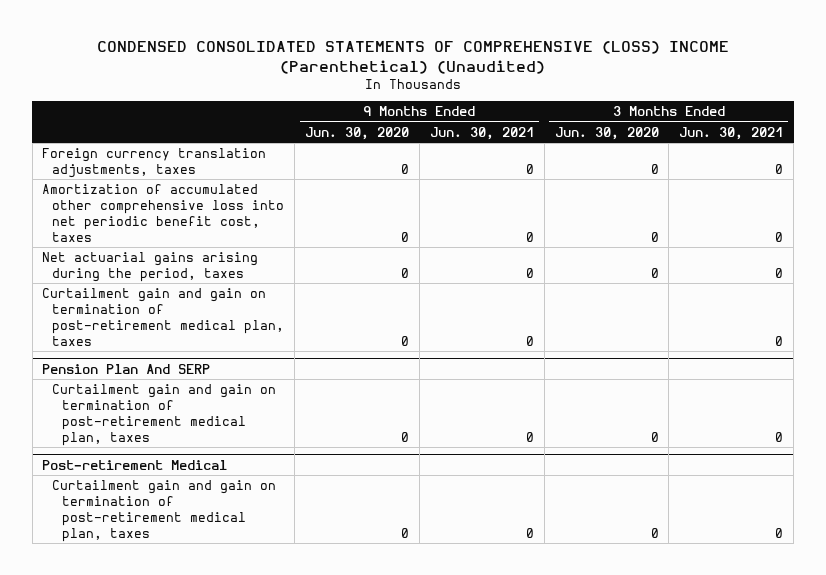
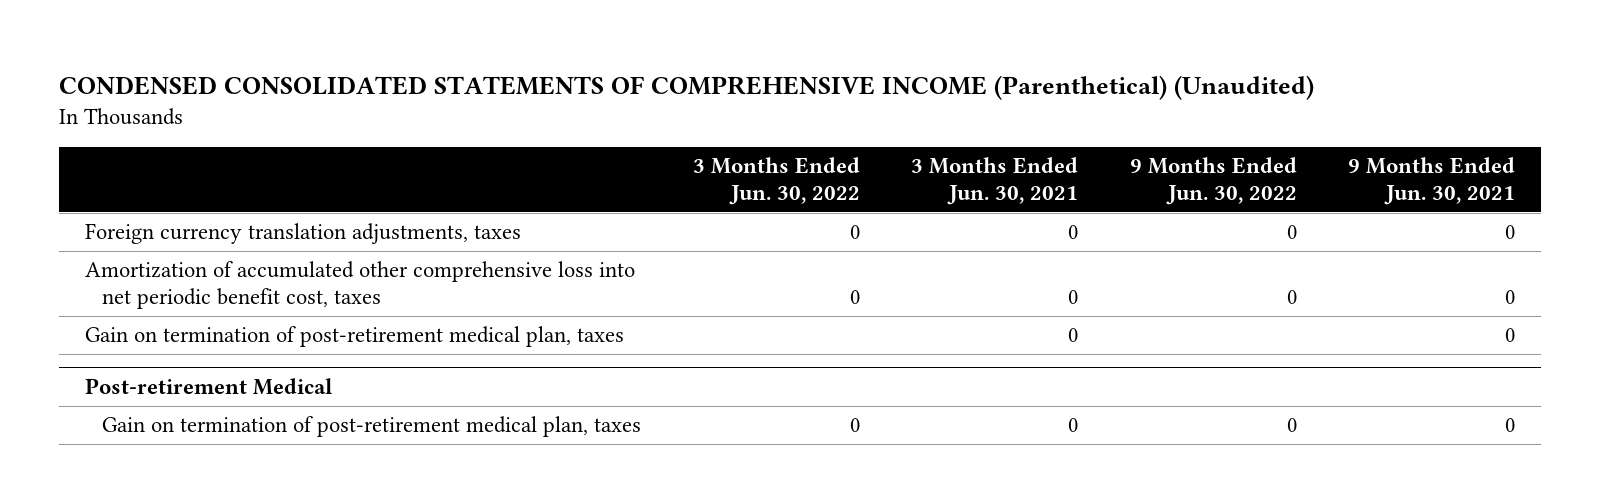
[96,40,729,74] CONDENSED CONSOLIDATED STATEMENTS OF COMPREHENSIVE (LOSS) INCOME (Parenthetical) (Unaudited) -> [58,74,1314,100] CONDENSED CONSOLIDATED STATEMENTS OF COMPREHENSIVE INCOME (Parenthetical) (Unaudited)
[305,126,410,140] Jun. 30, 2020 -> none
[554,126,659,140] Jun. 30, 2020 -> none
none -> [692,156,860,205] 3 Months Ended Jun. 30, 2022
none -> [1129,156,1297,205] 9 Months Ended Jun. 30, 2022
[42,251,259,282] Net actuarial gains arising during the period, taxes -> none
[42,363,211,374] Pension Plan And SERP -> none
[52,383,277,446] Curtailment gain and gain on termination of post-retirement medical plan, taxes -> none
[42,287,285,346] Curtailment gain and gain on termination of post-retirement medical plan, taxes -> [84,326,624,348] Gain on termination of post-retirement medical plan, taxes
[52,479,277,542] Curtailment gain and gain on termination of post-retirement medical plan, taxes -> [102,416,642,438] Gain on termination of post-retirement medical plan, taxes

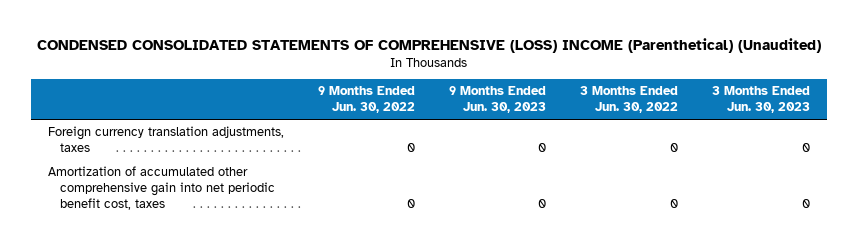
[58,74,1314,100] CONDENSED CONSOLIDATED STATEMENTS OF COMPREHENSIVE INCOME (Parenthetical) (Unaudited) -> [36,37,821,53] CONDENSED CONSOLIDATED STATEMENTS OF COMPREHENSIVE (LOSS) INCOME (Parenthetical) (Unaudited)
[911,156,1079,205] 3 Months Ended Jun. 30, 2021 -> none
[1347,156,1515,205] 9 Months Ended Jun. 30, 2021 -> none
none -> [448,86,546,114] 9 Months Ended Jun. 30, 2023
none -> [711,86,810,114] 3 Months Ended Jun. 30, 2023
[84,326,624,348] Gain on termination of post-retirement medical plan, taxes -> none
[84,377,333,395] Post-retirement Medical -> none
[102,416,642,438] Gain on termination of post-retirement medical plan, taxes -> none
[84,261,635,310] Amortization of accumulated other comprehensive loss into net periodic benefit cost, taxes -> [47,166,275,211] Amortization of accumulated other comprehensive gain into net periodic benefit cost, taxes

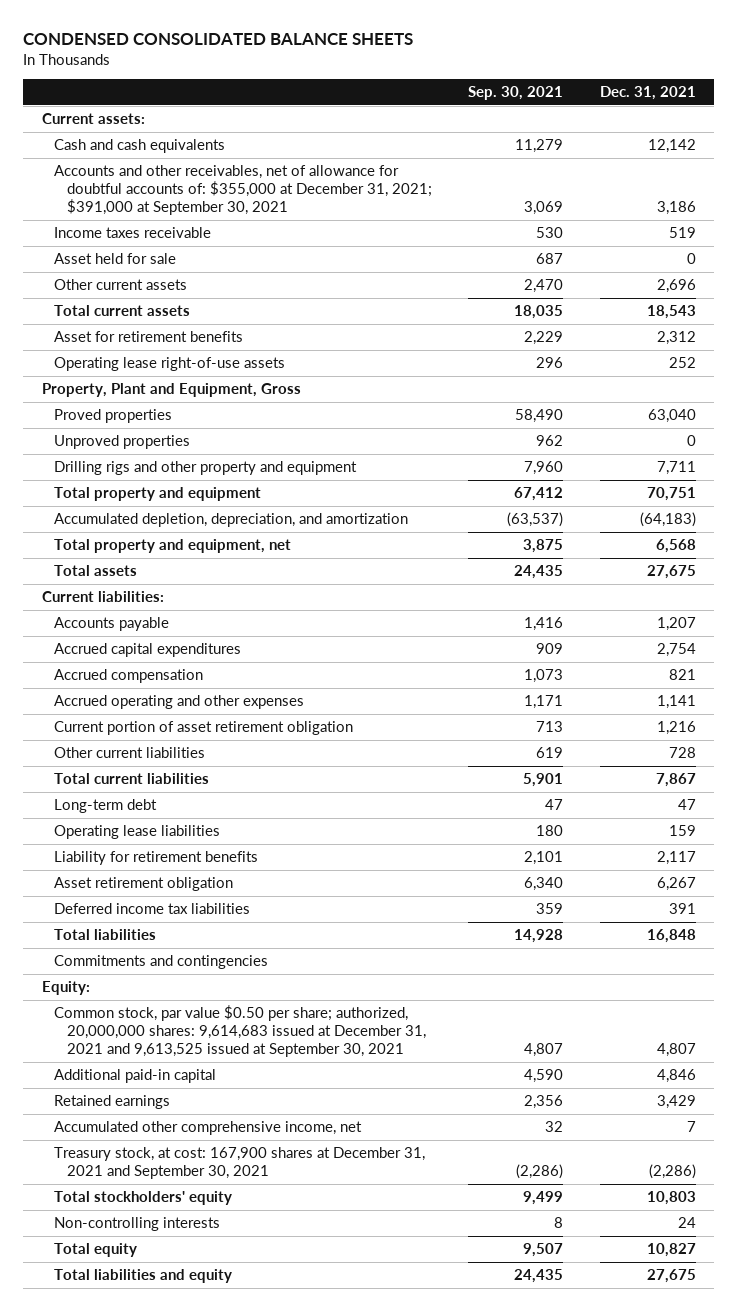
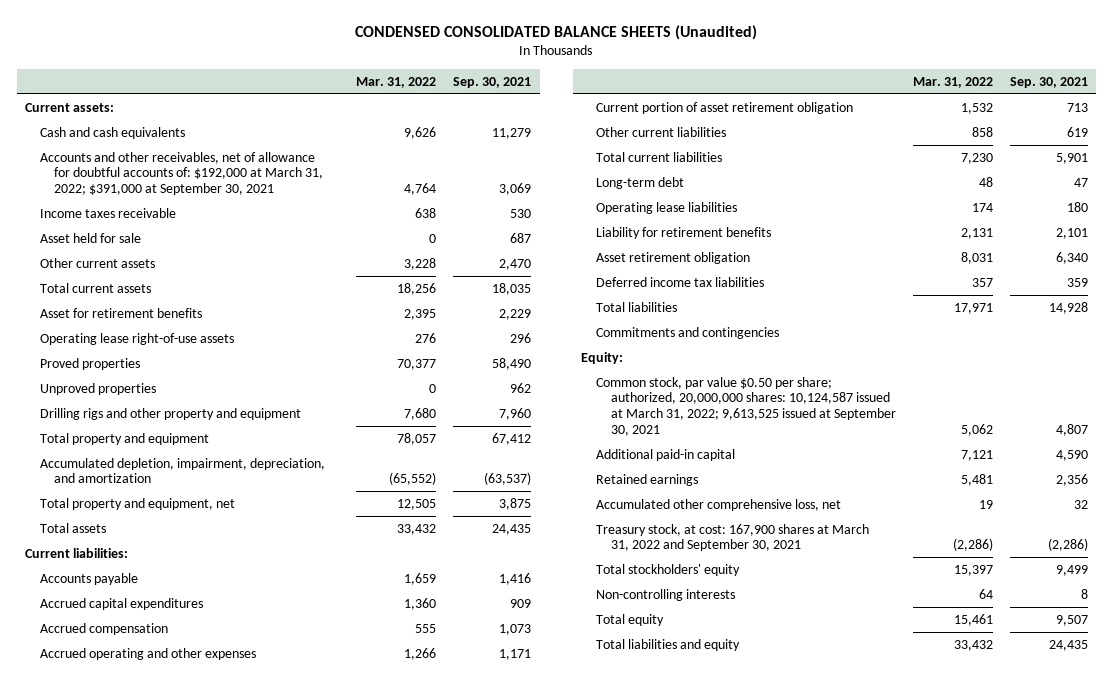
[23,33,414,46] CONDENSED CONSOLIDATED BALANCE SHEETS -> [355,25,758,41] CONDENSED CONSOLIDATED BALANCE SHEETS (Unaudited)
[599,86,696,101] Dec. 31, 2021 -> none
none -> [356,76,437,88] Mar. 31, 2022
[54,165,432,215] Accounts and other receivables, net of allowance for doubtful accounts of: $355,000 at December 31, 2021; $391,000 at September 30, 2021 -> [39,151,324,196] Accounts and other receivables, net of allowance for doubtful accounts of: $192,000 at March 31, 2022; $391,000 at September 30, 2021
[41,383,301,398] Property, Plant and Equipment, Gross -> none
[54,513,409,528] Accumulated depletion, depreciation, and amortization -> [39,457,325,484] Accumulated depletion, impairment, depreciation, and amortization
[54,1005,426,1057] Common stock, par value $0.50 per share; authorized, 20,000,000 shares: 9,614,683 issued at December 31, 2021 and 9,613,525 issued at September 30, 2021 -> [596,376,897,436] Common stock, par value $0.50 per share; authorized, 20,000,000 shares: 10,124,587 issued at March 31, 2022; 9,613,525 issued at September 30, 2021
[54,1121,363,1136] Accumulated other comprehensive income, net -> [596,498,842,511] Accumulated other comprehensive loss, net
[54,1147,426,1179] Treasury stock, at cost: 167,900 shares at December 31, 2021 and September 30, 2021 -> [596,523,870,552] Treasury stock, at cost: 167,900 shares at March 31, 2022 and September 30, 2021

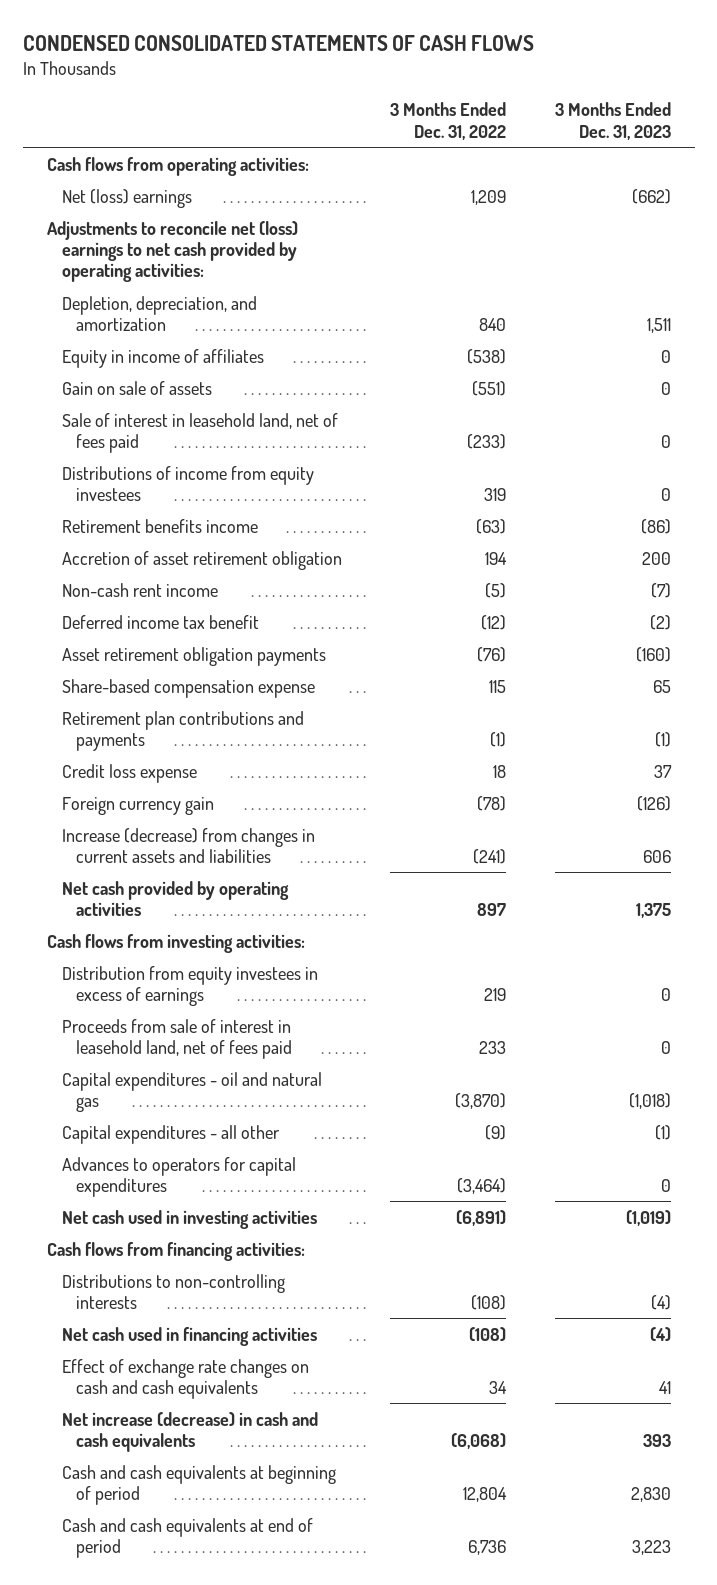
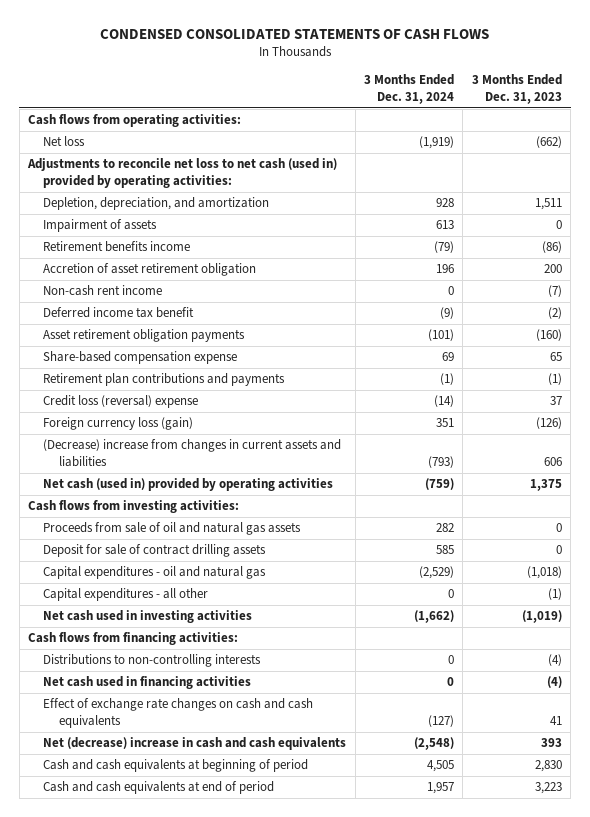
[390,102,507,140] 3 Months Ended Dec. 31, 2022 -> none
none -> [363,74,454,105] 3 Months Ended Dec. 31, 2024
[61,188,192,208] Net (loss) earnings -> [43,136,86,147] Net loss
[46,220,298,283] Adjustments to reconcile net (loss) earnings to net cash provided by operating activities: -> [26,158,337,188] Adjustments to reconcile net loss to net cash (used in) provided by operating activities:
[61,348,264,368] Equity in income of affiliates -> none
[61,380,212,395] Gain on sale of assets -> none
[61,412,338,453] Sale of interest in leasehold land, net of fees paid -> none
[61,465,314,501] Distributions of income from equity investees -> none
none -> [43,219,158,233] Impairment of assets
[61,763,197,783] Credit loss expense -> [43,395,199,409] Credit loss (reversal) expense
[61,796,214,815] Foreign currency gain -> [43,417,194,431] Foreign currency loss (gain)
[61,827,315,863] Increase (decrease) from changes in current assets and liabilities -> [43,439,342,467] (Decrease) increase from changes in current assets and liabilities
[61,880,289,916] Net cash provided by operating activities -> [43,478,334,492] Net cash (used in) provided by operating activities
[61,965,318,1006] Distribution from equity investees in excess of earnings -> none
[61,1018,293,1059] Proceeds from sale of interest in leasehold land, net of fees paid -> none
none -> [43,522,302,536] Proceeds from sale of oil and natural gas assets
none -> [43,544,267,558] Deposit for sale of contract drilling assets
[61,1156,296,1197] Advances to operators for capital expenditures -> none
[61,1411,318,1452] Net increase (decrease) in cash and cash equivalents -> [43,737,347,751] Net (decrease) increase in cash and cash equivalents

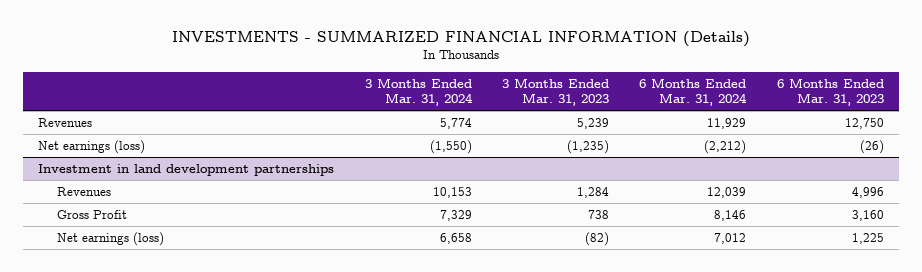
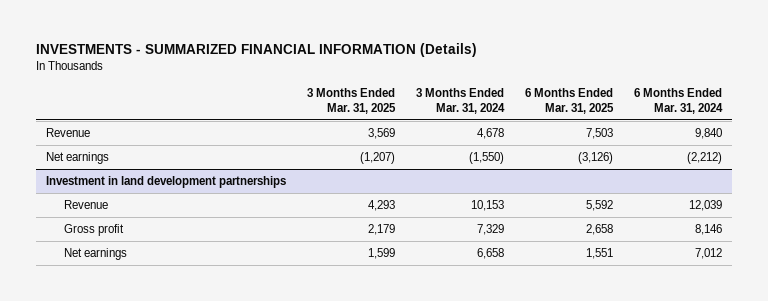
[502,78,610,106] 3 Months Ended Mar. 31, 2023 -> none
[776,78,884,106] 6 Months Ended Mar. 31, 2023 -> none
none -> [307,88,397,114] 3 Months Ended Mar. 31, 2025
none -> [525,88,615,114] 6 Months Ended Mar. 31, 2025
[38,118,93,128] Revenues -> none
none -> [46,127,91,137] Revenue
[38,140,146,155] Net earnings (loss) -> [46,151,110,164] Net earnings
[57,187,112,197] Revenues -> [64,199,109,209] Revenue
[57,210,128,220] Gross Profit -> [64,223,125,236] Gross profit
[57,232,165,247] Net earnings (loss) -> [64,247,128,260] Net earnings

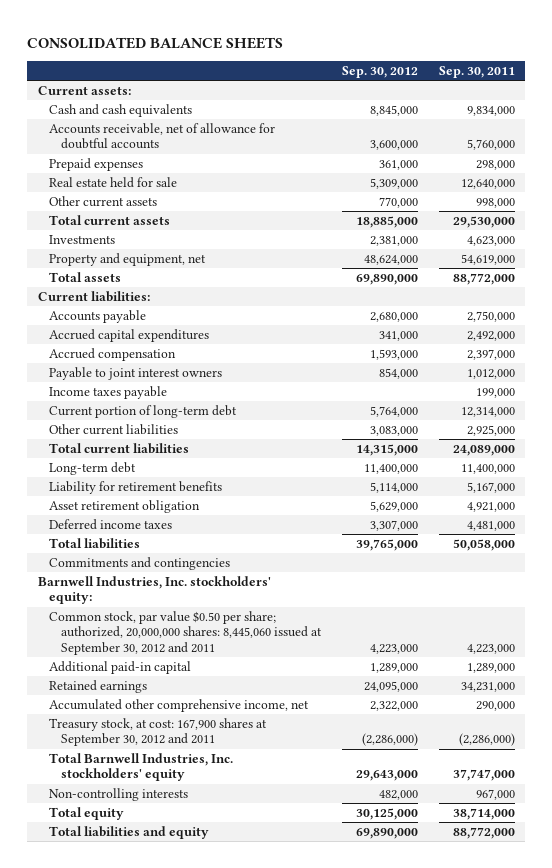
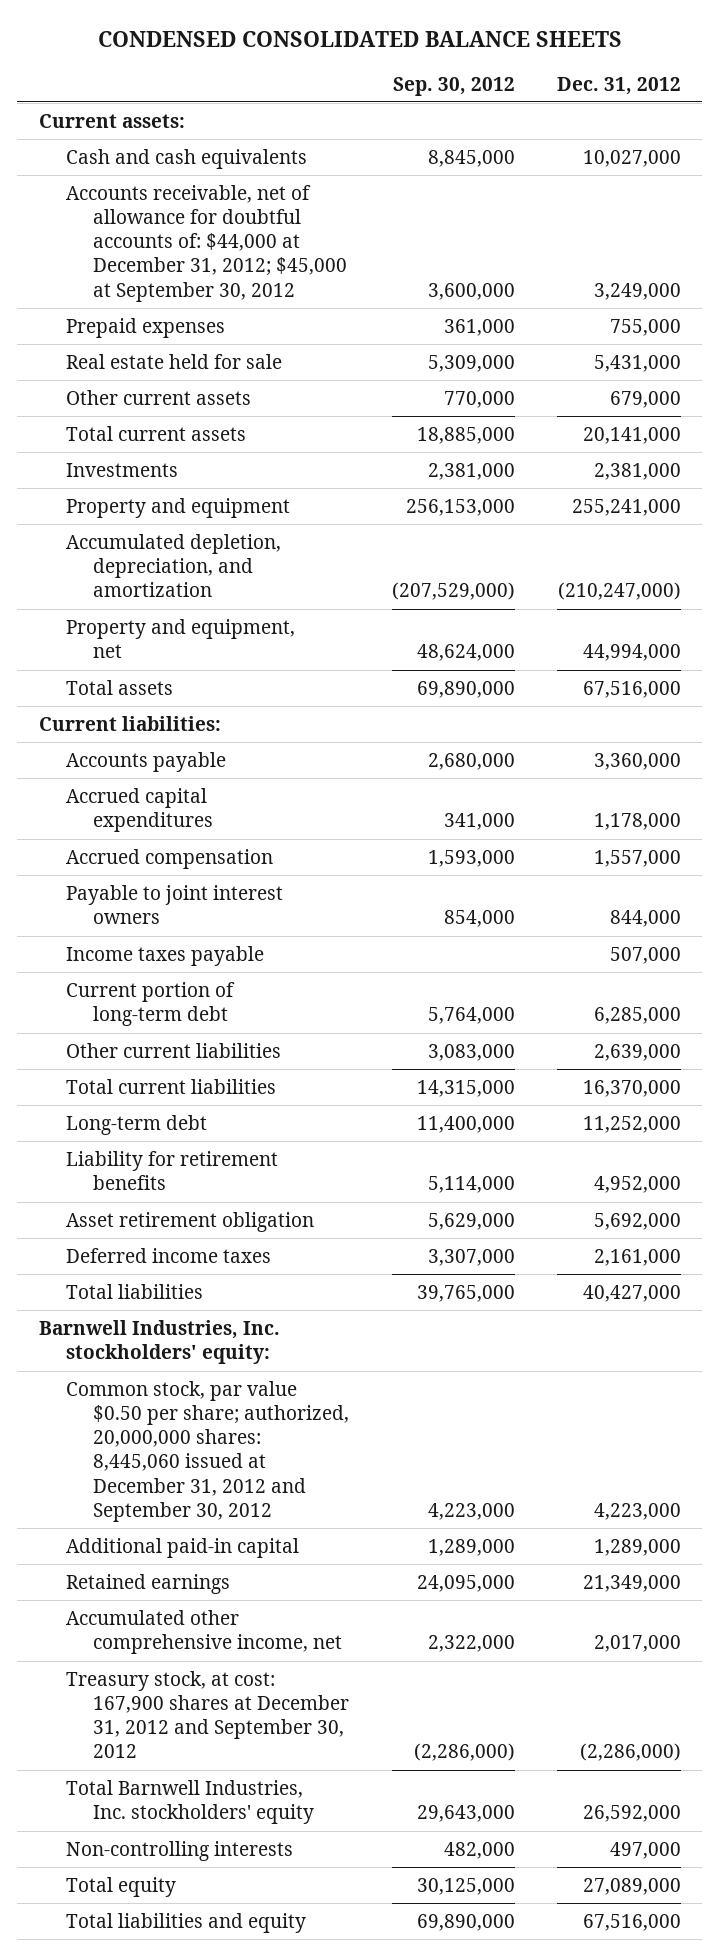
[27,36,284,49] CONSOLIDATED BALANCE SHEETS -> [97,30,622,47] CONDENSED CONSOLIDATED BALANCE SHEETS
[438,65,515,78] Sep. 30, 2011 -> none
none -> [556,76,681,95] Dec. 31, 2012
[49,122,276,150] Accounts receivable, net of allowance for doubtful accounts -> [66,184,348,302] Accounts receivable, net of allowance for doubtful accounts of: $44,000 at December 31, 2012; $45,000 at September 30, 2012
none -> [66,497,291,518] Property and equipment
none -> [66,533,282,598] Accumulated depletion, depreciation, and amortization
[49,556,231,570] Commitments and contingencies -> none
[49,610,322,656] Common stock, par value $0.50 per share; authorized, 20,000,000 shares: 8,445,060 issued at September 30, 2012 and 2011 -> [66,1380,350,1522] Common stock, par value $0.50 per share; authorized, 20,000,000 shares: 8,445,060 issued at December 31, 2012 and September 30, 2012
[49,717,268,747] Treasury stock, at cost: 167,900 shares at September 30, 2012 and 2011 -> [66,1670,350,1759] Treasury stock, at cost: 167,900 shares at December 31, 2012 and September 30, 2012

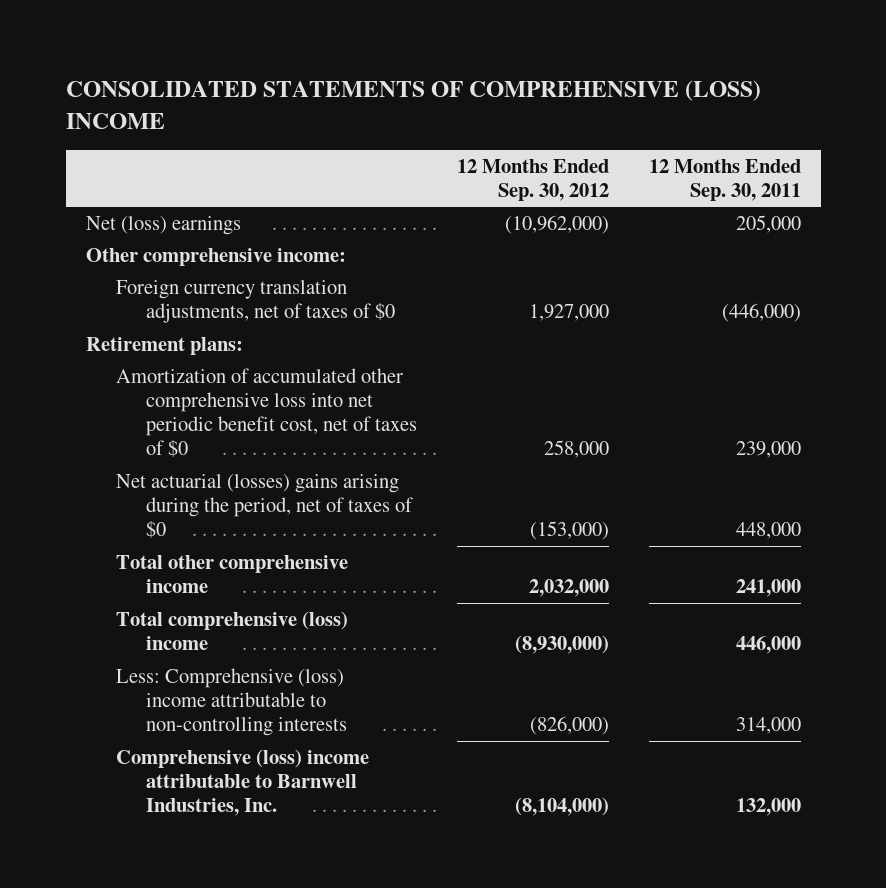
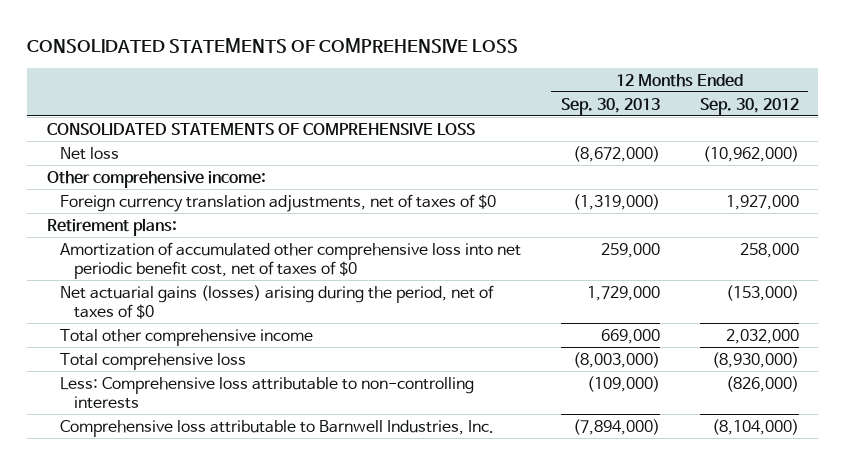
[65,80,761,130] CONSOLIDATED STATEMENTS OF COMPREHENSIVE (LOSS) INCOME -> [27,38,519,54] CONSOLIDATED STATEMENTS OF COMPREHENSIVE LOSS
[648,158,801,201] 12 Months Ended Sep. 30, 2011 -> none
none -> [561,97,661,115] Sep. 30, 2013
none -> [47,122,476,135] CONSOLIDATED STATEMENTS OF COMPREHENSIVE LOSS
[85,215,241,235] Net (loss) earnings -> [60,146,120,160] Net loss
[115,473,414,539] Net actuarial (losses) gains arising during the period, net of taxes of $0 -> [60,284,495,320] Net actuarial gains (losses) arising during the period, net of taxes of $0
[115,610,348,651] Total comprehensive (loss) income -> [60,352,247,370] Total comprehensive loss
[115,667,348,737] Less: Comprehensive (loss) income attributable to non-controlling interests -> [60,376,475,410] Less: Comprehensive loss attributable to non-controlling interests
[115,748,369,817] Comprehensive (loss) income attributable to Barnwell Industries, Inc. -> [60,419,495,437] Comprehensive loss attributable to Barnwell Industries, Inc.

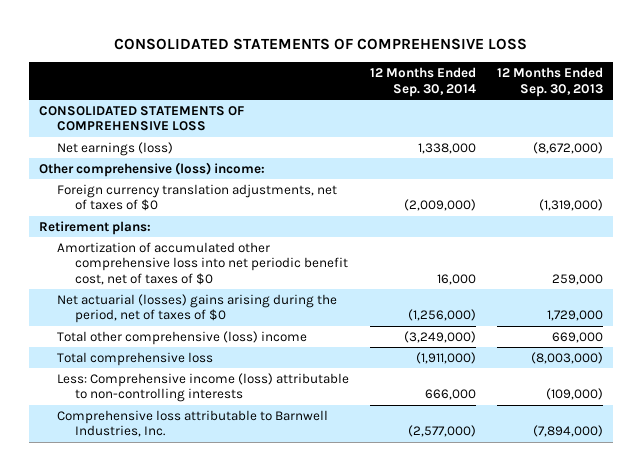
[699,97,799,115] Sep. 30, 2012 -> none
none -> [369,67,476,97] 12 Months Ended Sep. 30, 2014
[60,146,120,160] Net loss -> [56,141,173,156] Net earnings (loss)
[47,170,267,188] Other comprehensive income: -> [39,161,266,177] Other comprehensive (loss) income:
[60,284,495,320] Net actuarial gains (losses) arising during the period, net of taxes of $0 -> [56,293,337,324] Net actuarial (losses) gains arising during the period, net of taxes of $0
[60,328,314,346] Total other comprehensive income -> [56,330,307,345] Total other comprehensive (loss) income
[60,376,475,410] Less: Comprehensive loss attributable to non-controlling interests -> [56,372,349,403] Less: Comprehensive income (loss) attributable to non-controlling interests

